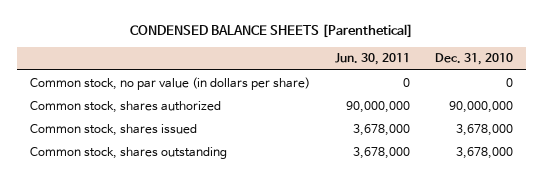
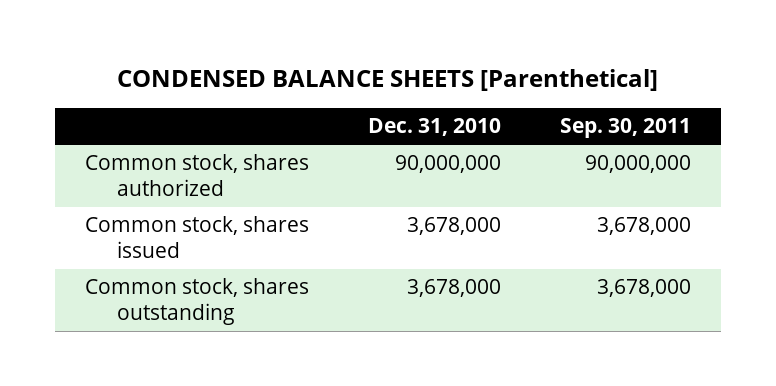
[335,53,411,66] Jun. 30, 2011 -> none
none -> [560,118,692,139] Sep. 30, 2011
[30,76,311,90] Common stock, no par value (in dollars per share) -> none

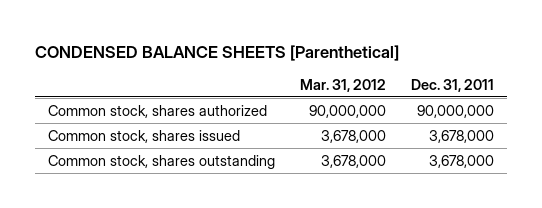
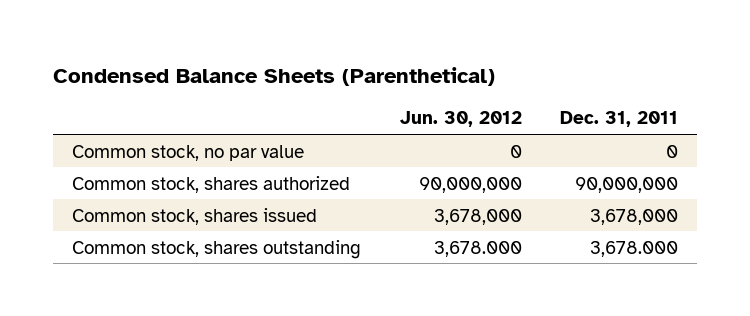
[35,44,400,61] CONDENSED BALANCE SHEETS [Parenthetical] -> [52,66,495,86] Condensed Balance Sheets (Parenthetical)
[300,78,387,92] Mar. 31, 2012 -> none
none -> [399,111,522,128] Jun. 30, 2012
none -> [72,144,305,161] Common stock, no par value
[429,154,495,168] 3,678,000 -> [590,240,679,257] 3,678.000

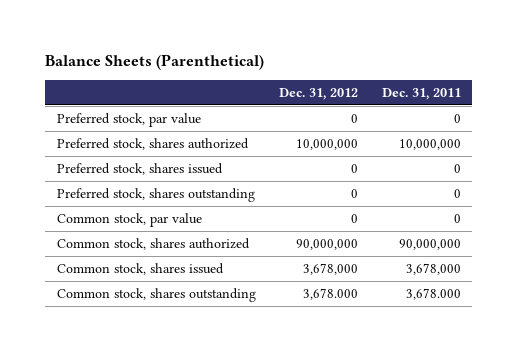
[52,66,495,86] Condensed Balance Sheets (Parenthetical) -> [44,54,264,71] Balance Sheets (Parenthetical)
[399,111,522,128] Jun. 30, 2012 -> none
none -> [279,87,359,100] Dec. 31, 2012
none -> [56,112,201,127] Preferred stock, par value
none -> [56,137,249,150] Preferred stock, shares authorized
none -> [56,162,223,175] Preferred stock, shares issued
none -> [56,187,255,202] Preferred stock, shares outstanding
[72,144,305,161] Common stock, no par value -> [56,212,202,227] Common stock, par value

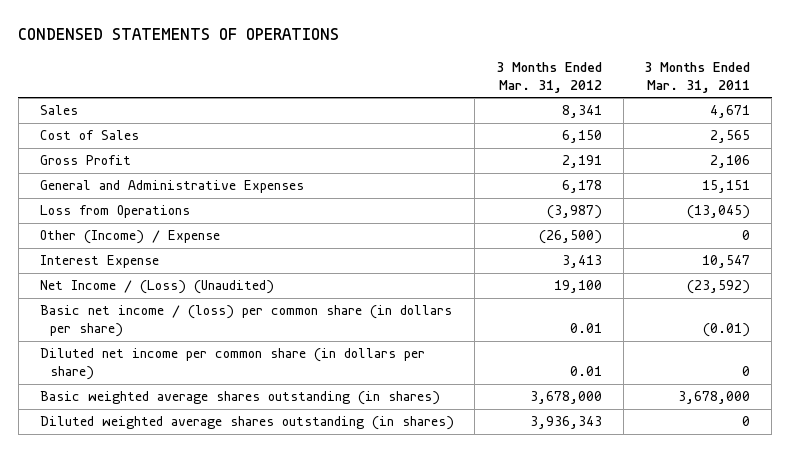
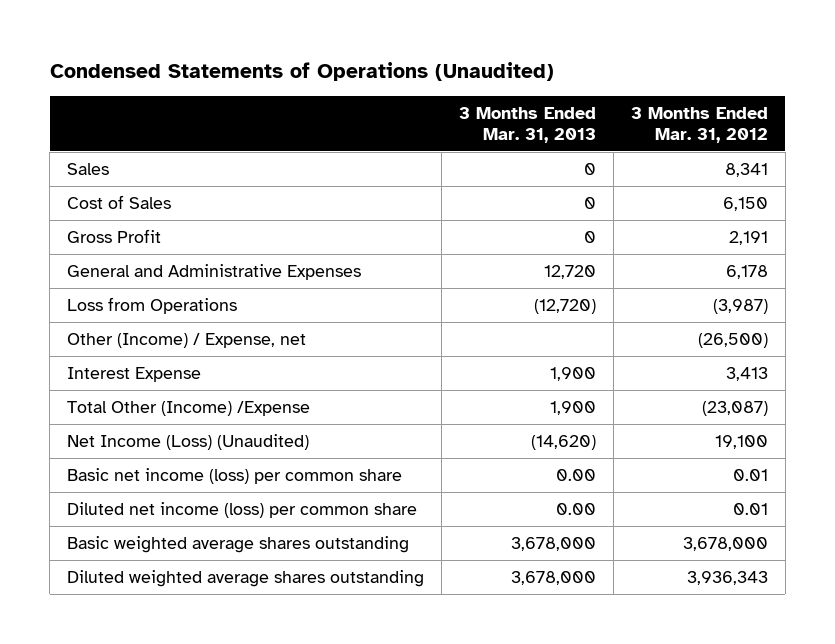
[18,28,340,41] CONDENSED STATEMENTS OF OPERATIONS -> [49,62,554,82] Condensed Statements of Operations (Unaudited)
[644,61,751,93] 3 Months Ended Mar. 31, 2011 -> none
none -> [459,107,597,144] 3 Months Ended Mar. 31, 2013
[39,230,220,245] Other (Income) / Expense -> [67,332,307,348] Other (Income) / Expense, net
none -> [67,400,311,416] Total Other (Income) /Expense
[39,280,274,295] Net Income / (Loss) (Unaudited) -> [67,433,310,450] Net Income (Loss) (Unaudited)
[39,305,452,338] Basic net income / (loss) per common share (in dollars per share) -> [67,467,403,484] Basic net income (loss) per common share
[39,348,425,381] Diluted net income per common share (in dollars per share) -> [67,501,418,518] Diluted net income (loss) per common share
[39,391,440,406] Basic weighted average shares outstanding (in shares) -> [67,535,410,553] Basic weighted average shares outstanding
[39,416,454,431] Diluted weighted average shares outstanding (in shares) -> [67,569,425,587] Diluted weighted average shares outstanding

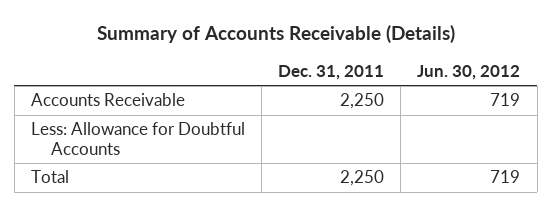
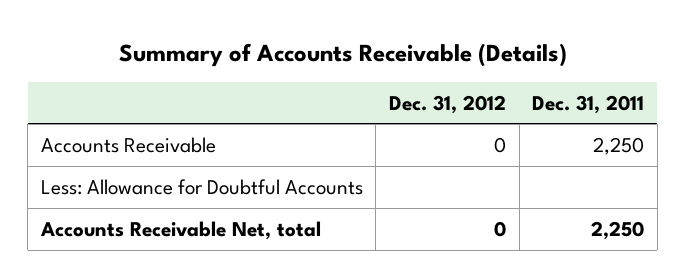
[417,64,521,80] Jun. 30, 2012 -> none
none -> [389,94,507,114] Dec. 31, 2012
[31,170,70,184] Total -> [39,220,321,240] Accounts Receivable Net, total

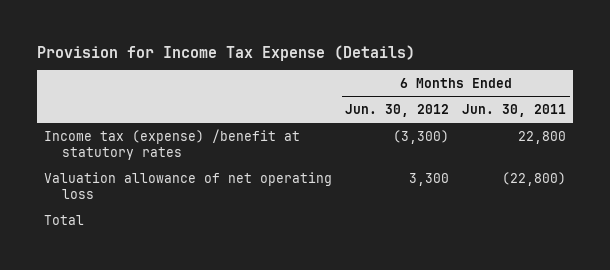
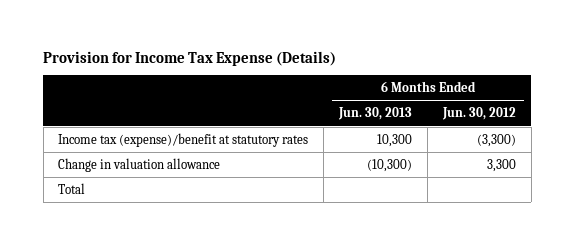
[462,103,567,117] Jun. 30, 2011 -> none
none -> [338,107,413,121] Jun. 30, 2013
[44,128,301,161] Income tax (expense) /benefit at statutory rates -> [58,132,309,147] Income tax (expense)/benefit at statutory rates
[44,171,333,200] Valuation allowance of net operating loss -> [58,157,221,172] Change in valuation allowance

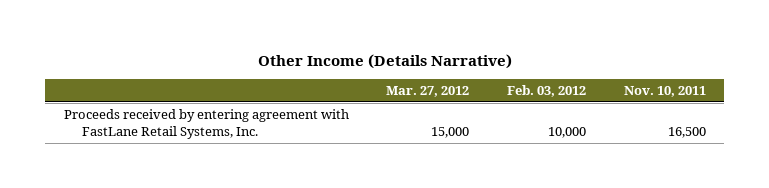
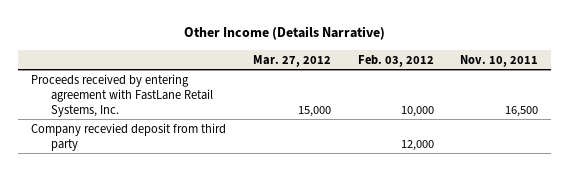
none -> [31,122,227,151] Company recevied deposit from third party

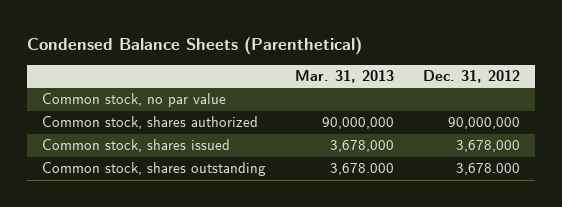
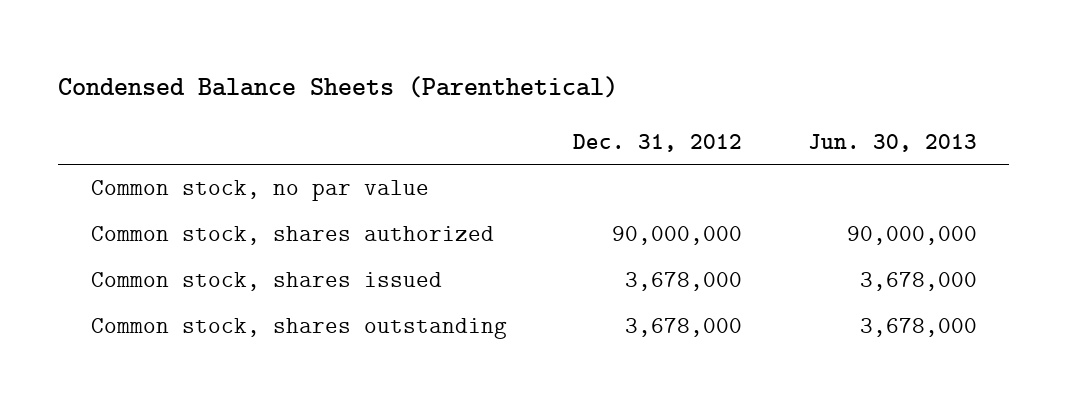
[294,70,394,84] Mar. 31, 2013 -> none
none -> [807,133,977,152] Jun. 30, 2013
[456,163,521,176] 3,678.000 -> [624,318,742,338] 3,678,000

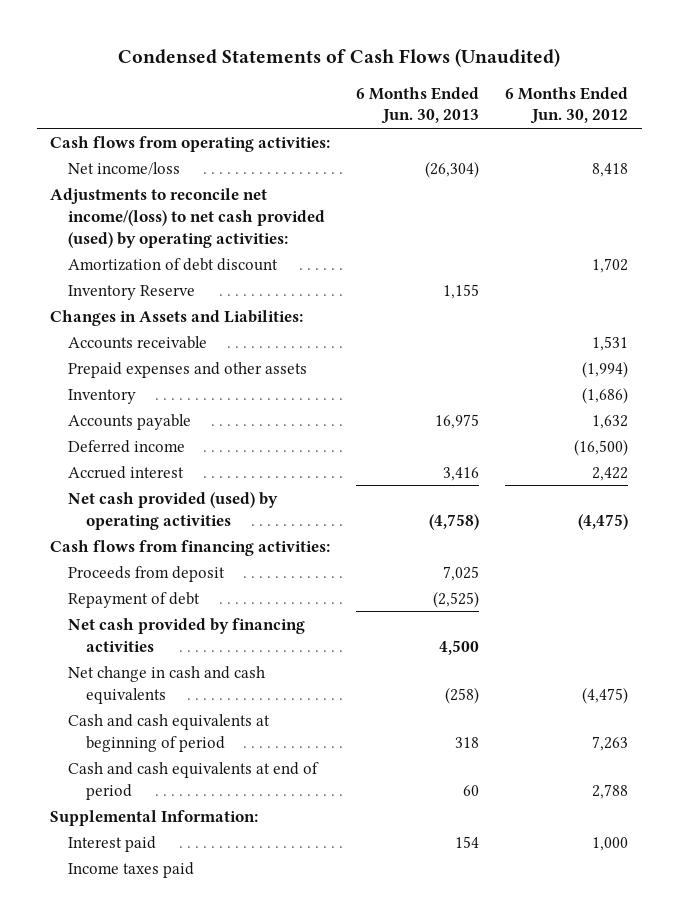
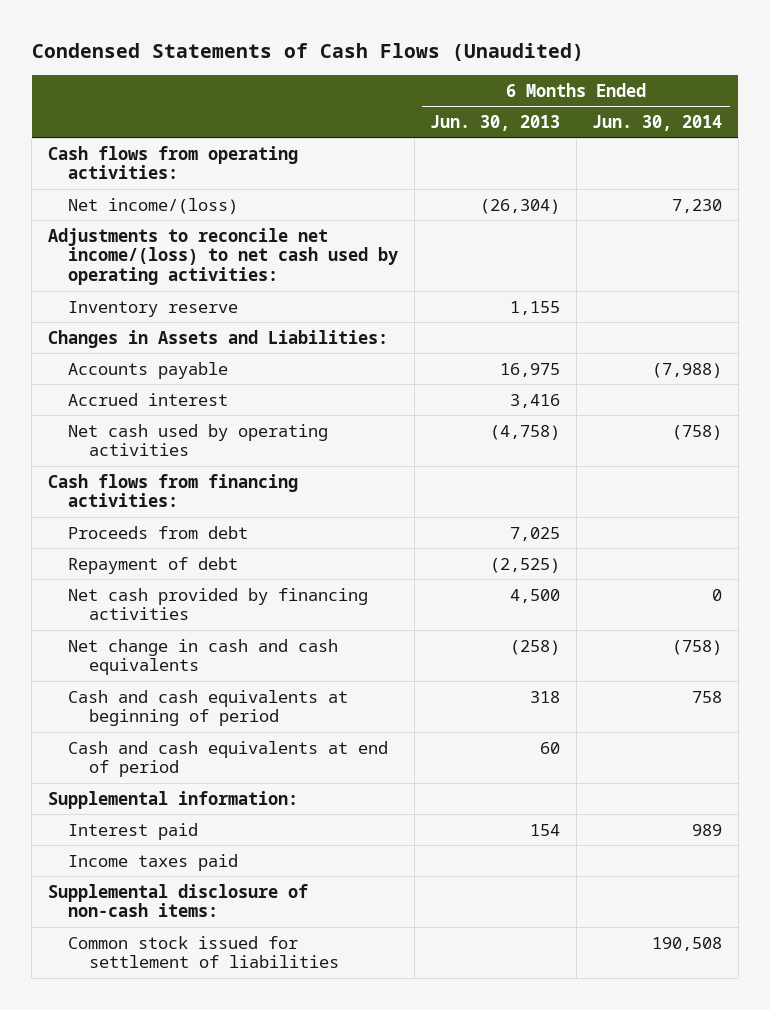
[505,86,629,125] 6 Months Ended Jun. 30, 2012 -> none
none -> [592,114,723,131] Jun. 30, 2014
[67,257,278,271] Amortization of debt discount -> none
[67,161,180,175] Net income/loss -> [68,197,239,214] Net income/(loss)
[49,187,325,248] Adjustments to reconcile net income/(loss) to net cash provided (used) by operating activities: -> [47,227,399,286] Adjustments to reconcile net income/(loss) to net cash used by operating activities:
[67,284,195,300] Inventory Reserve -> [68,300,239,317] Inventory reserve
[67,335,207,349] Accounts receivable -> none
[67,361,307,378] Prepaid expenses and other assets -> none
[67,388,136,404] Inventory -> none
[67,439,185,453] Deferred income -> none
[67,491,278,530] Net cash provided (used) by operating activities -> [68,423,329,457] Net cash used by operating activities
[67,565,225,582] Proceeds from deposit -> [68,525,249,539] Proceeds from debt
[49,809,258,826] Supplemental Information: -> [47,790,298,809] Supplemental information:
none -> [47,883,308,918] Supplemental disclosure of non-cash items:
none -> [68,935,339,969] Common stock issued for settlement of liabilities

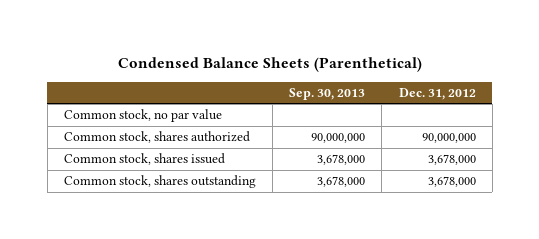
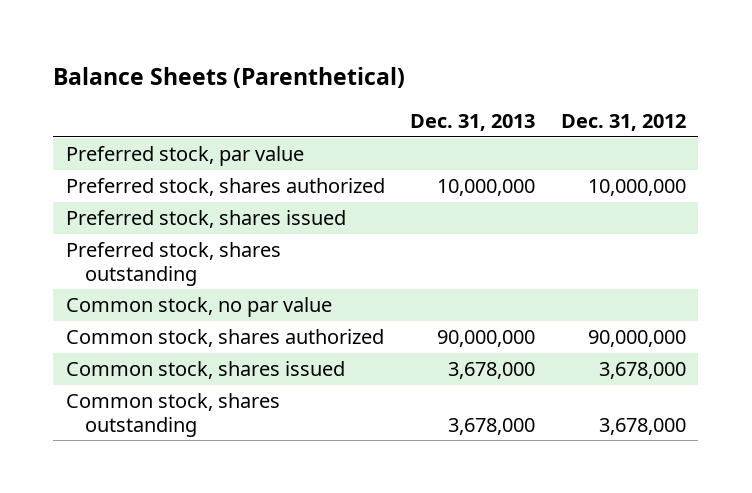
[117,57,422,73] Condensed Balance Sheets (Parenthetical) -> [53,66,406,88] Balance Sheets (Parenthetical)
[289,87,366,100] Sep. 30, 2013 -> none
none -> [410,113,536,131] Dec. 31, 2013
none -> [65,146,304,167] Preferred stock, par value
none -> [65,178,385,197] Preferred stock, shares authorized
none -> [65,210,346,229] Preferred stock, shares issued
none -> [65,242,281,286] Preferred stock, shares outstanding

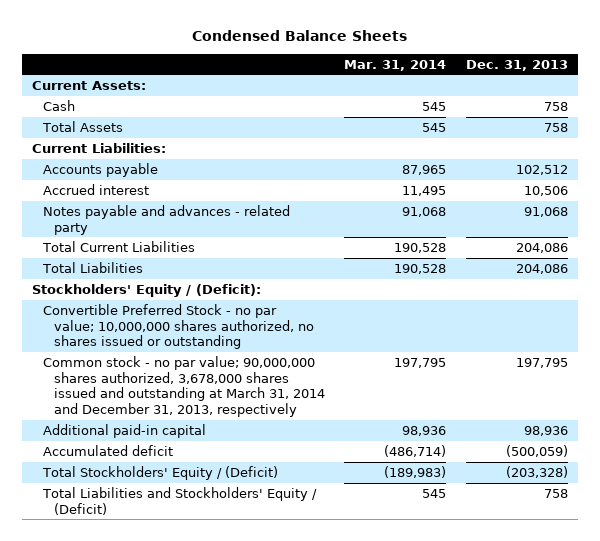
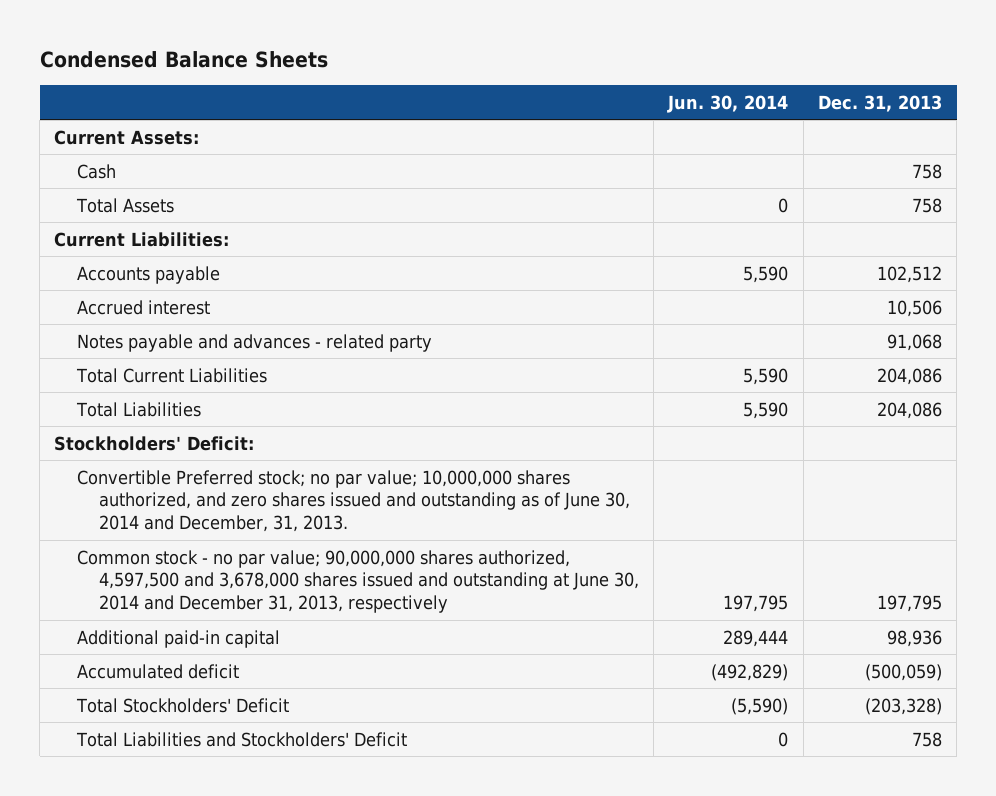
[344,59,447,71] Mar. 31, 2014 -> none
none -> [667,94,789,113] Jun. 30, 2014
[32,283,262,297] Stockholders' Equity / (Deficit): -> [54,435,255,451] Stockholders' Deficit:
[42,303,314,350] Convertible Preferred Stock - no par value; 10,000,000 shares authorized, no shares issued or outstanding -> [76,469,630,533] Convertible Preferred stock; no par value; 10,000,000 shares authorized, and zero shares issued and outstanding as of June 30, 2014 and December, 31, 2013.
[42,355,325,418] Common stock - no par value; 90,000,000 shares authorized, 3,678,000 shares issued and outstanding at March 31, 2014 and December 31, 2013, respectively -> [76,549,639,614] Common stock - no par value; 90,000,000 shares authorized, 4,597,500 and 3,678,000 shares issued and outstanding at June 30, 2014 and December 31, 2013, respectively
[41,465,278,480] Total Stockholders' Equity / (Deficit) -> [75,697,289,713] Total Stockholders' Deficit
[41,486,317,515] Total Liabilities and Stockholders' Equity / (Deficit) -> [75,731,407,747] Total Liabilities and Stockholders' Deficit

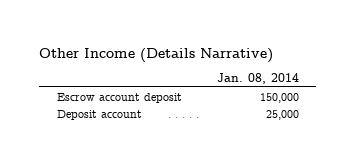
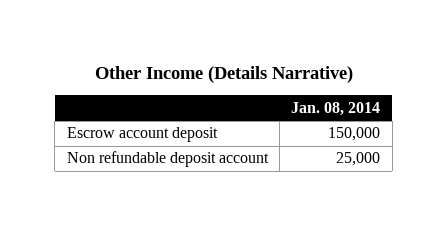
[56,109,142,120] Deposit account -> [66,151,269,168] Non refundable deposit account

